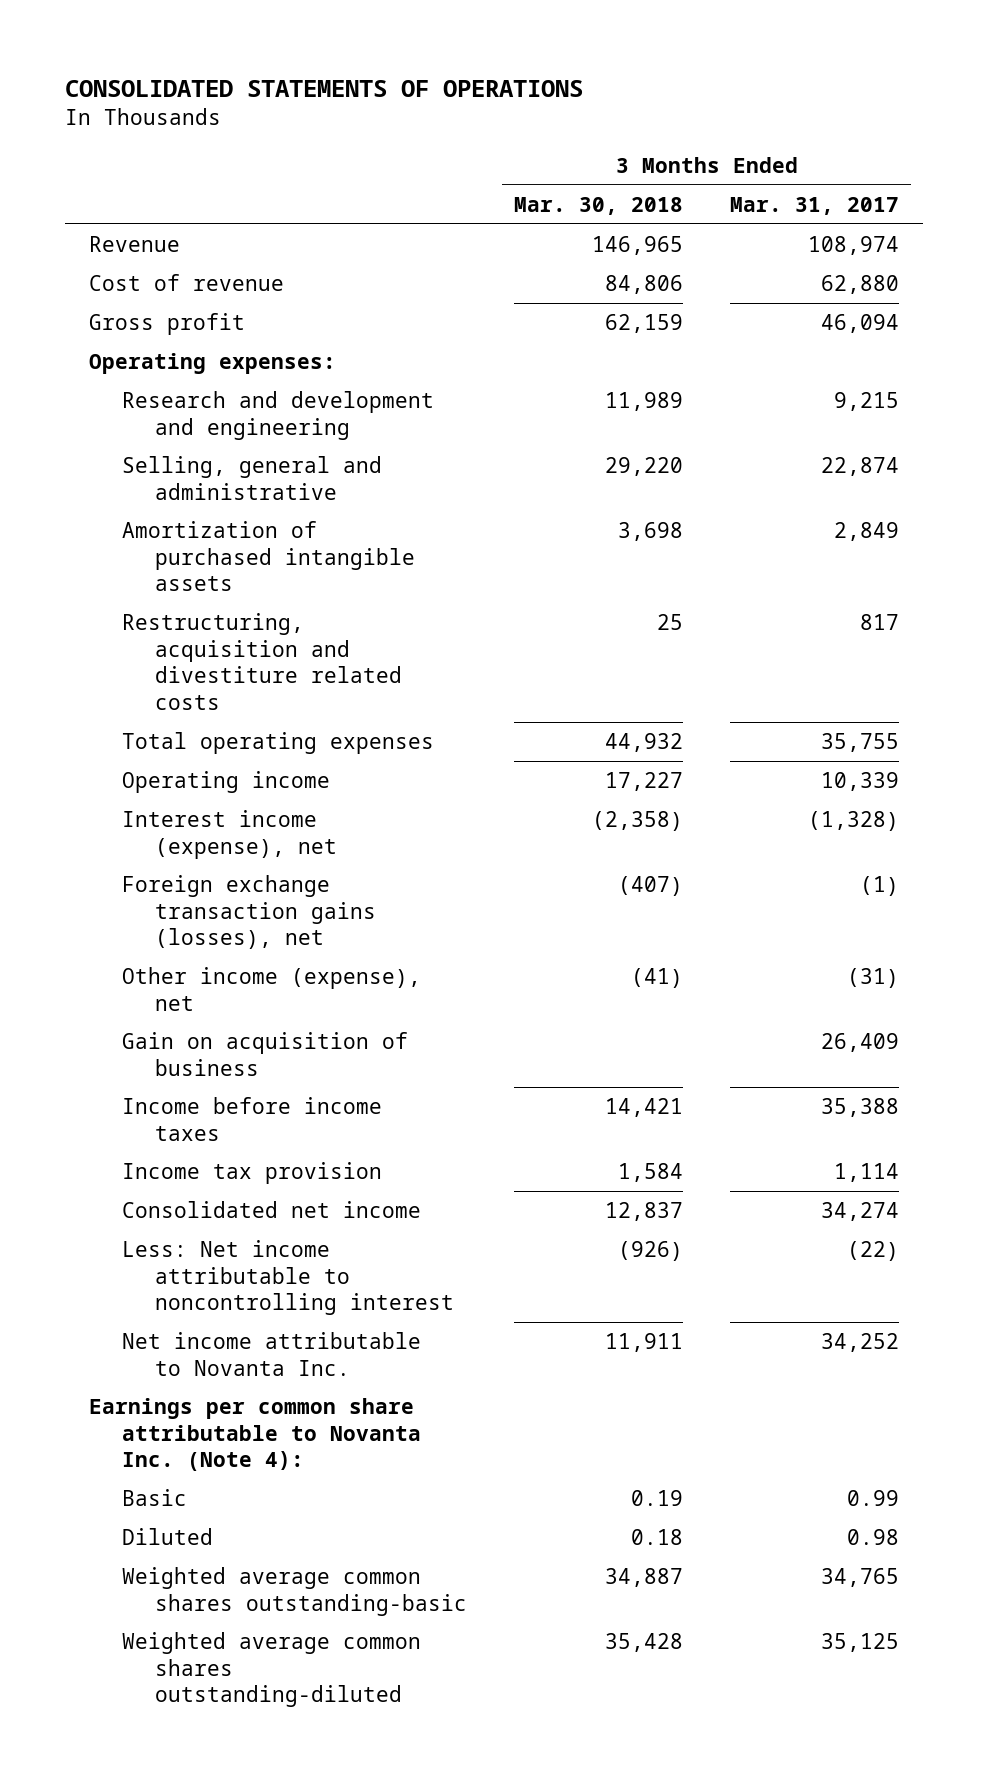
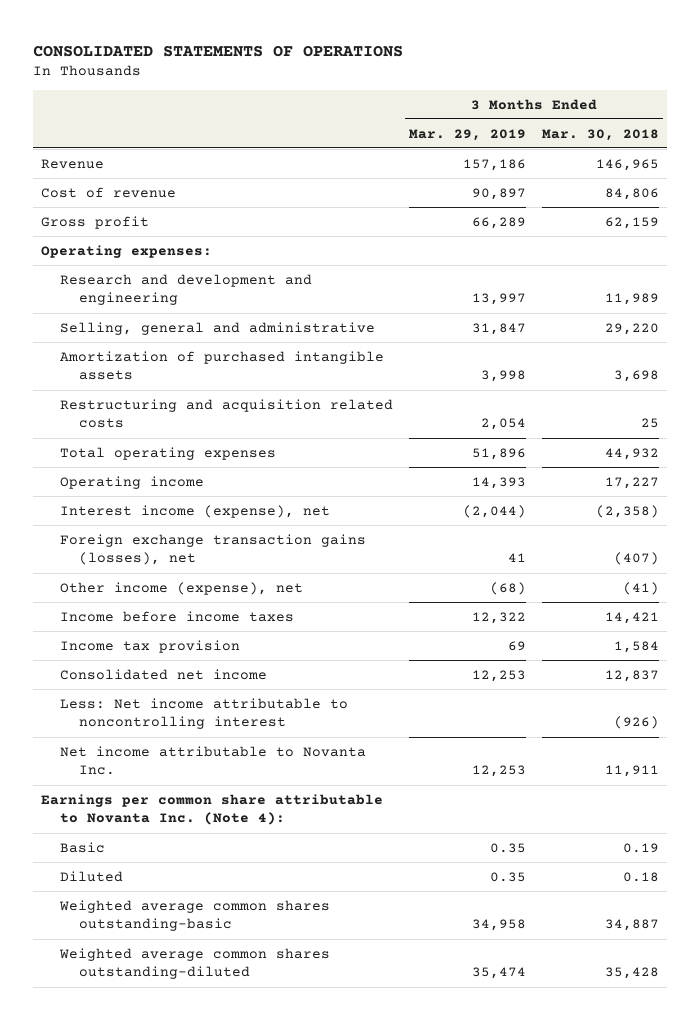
[730,196,900,215] Mar. 31, 2017 -> none
none -> [409,128,527,141] Mar. 29, 2019
[121,612,403,710] Restructuring, acquisition and divestiture related costs -> [60,398,394,429] Restructuring and acquisition related costs
[121,1031,408,1076] Gain on acquisition of business -> none

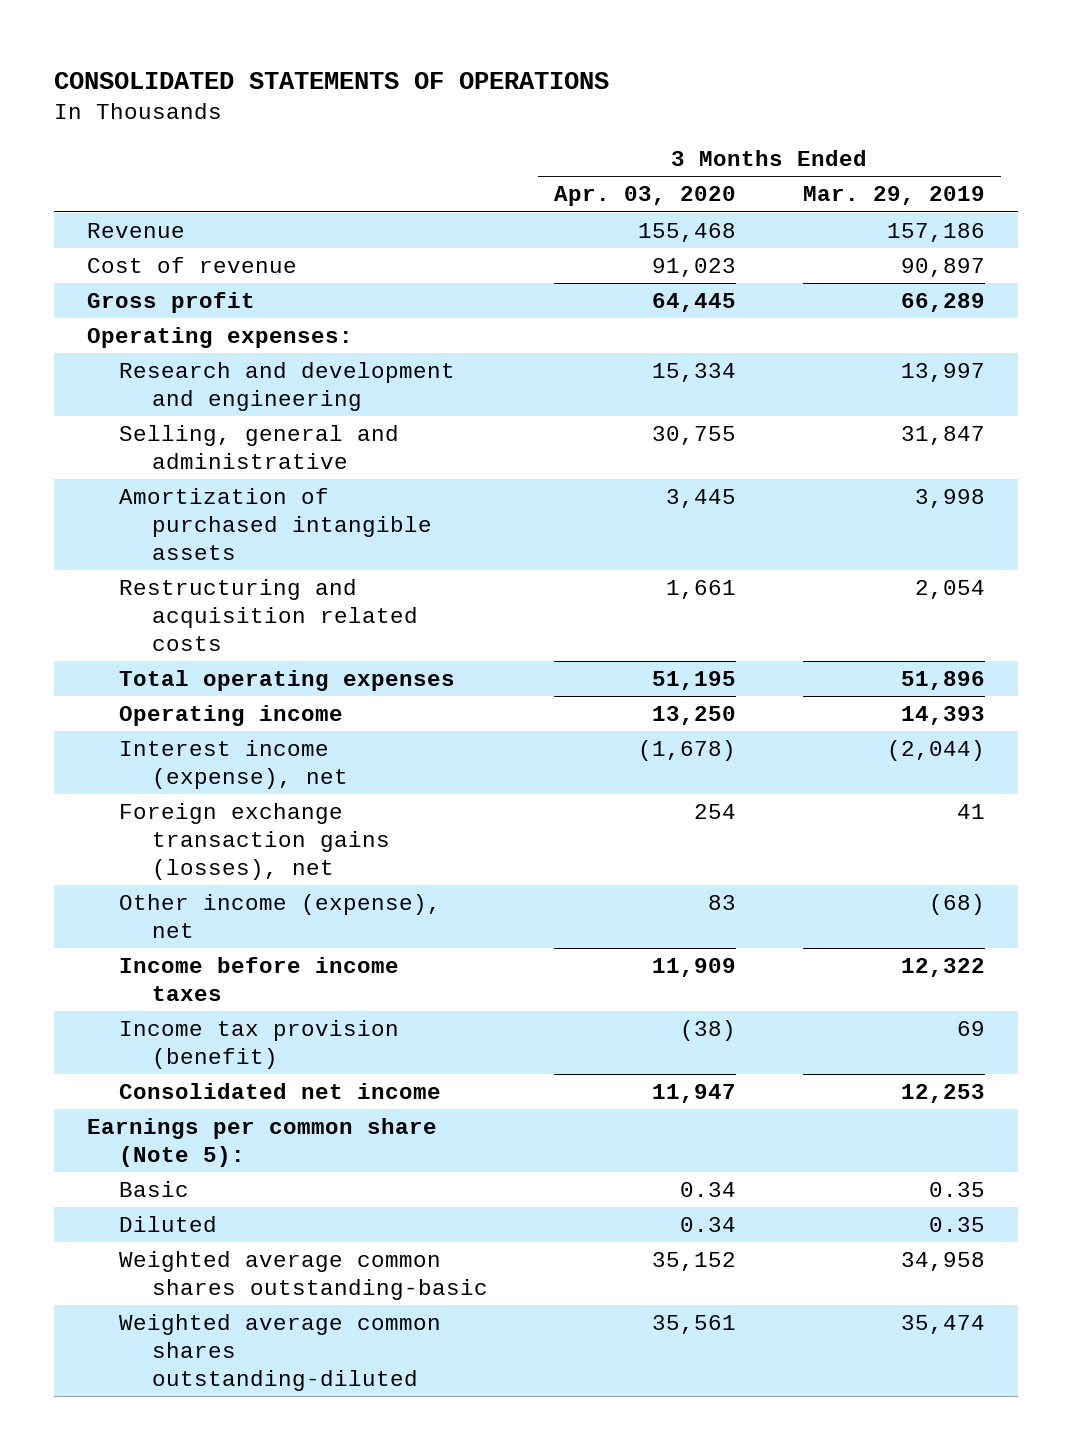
[542,128,660,141] Mar. 30, 2018 -> none
none -> [554,186,737,207] Apr. 03, 2020
[60,639,241,653] Income tax provision -> [119,1019,400,1070] Income tax provision (benefit)
[60,697,349,730] Less: Net income attributable to noncontrolling interest -> none
[60,745,367,776] Net income attributable to Novanta Inc. -> none
[40,793,383,826] Earnings per common share attributable to Novanta Inc. (Note 4): -> [87,1117,438,1168] Earnings per common share (Note 5):

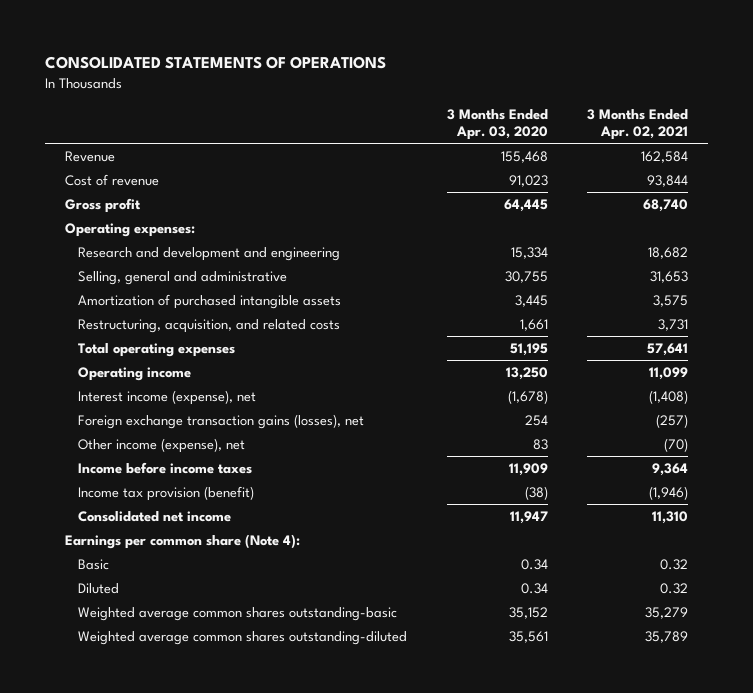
[802,186,985,206] Mar. 29, 2019 -> none
none -> [587,108,689,141] 3 Months Ended Apr. 02, 2021
[119,578,418,652] Restructuring and acquisition related costs -> [78,318,341,333] Restructuring, acquisition, and related costs
[87,1117,438,1168] Earnings per common share (Note 5): -> [65,533,301,549] Earnings per common share (Note 4):

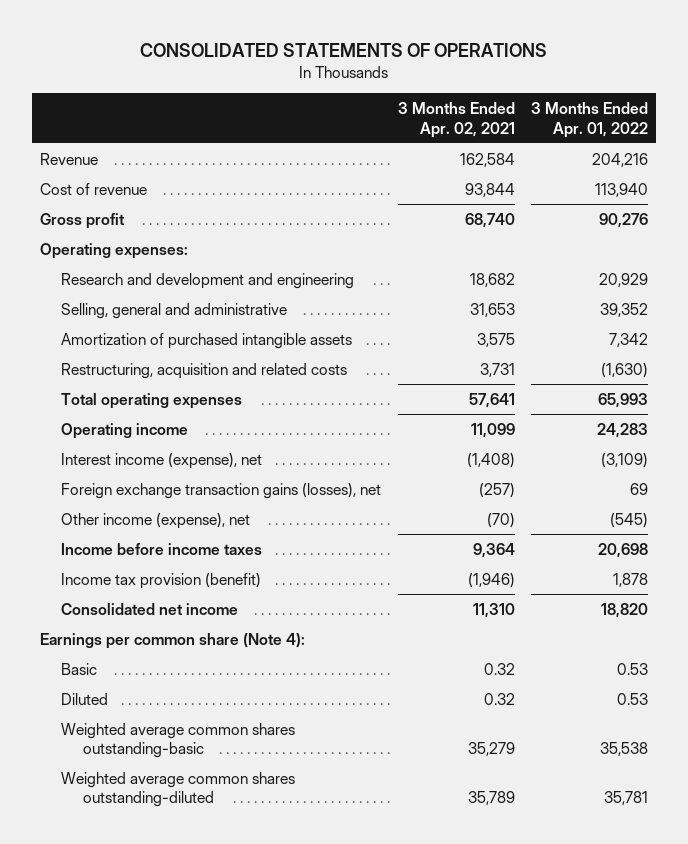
[446,108,548,141] 3 Months Ended Apr. 03, 2020 -> none
none -> [530,102,648,138] 3 Months Ended Apr. 01, 2022
[78,318,341,333] Restructuring, acquisition, and related costs -> [61,362,348,379] Restructuring, acquisition and related costs

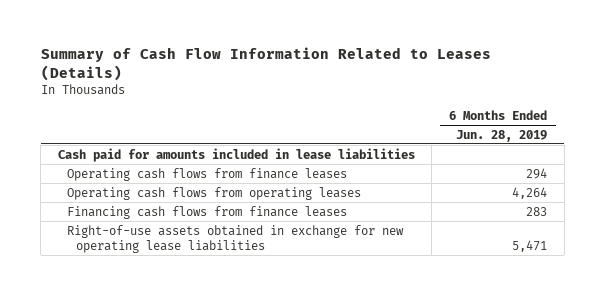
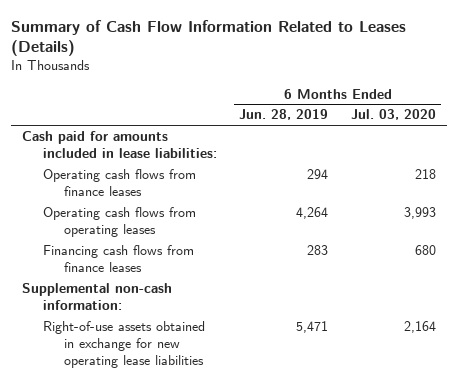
none -> [350,109,436,121] Jul. 03, 2020
[57,147,415,162] Cash paid for amounts included in lease liabilities -> [22,131,218,159] Cash paid for amounts included in lease liabilities:
none -> [22,283,173,311] Supplemental non-cash information:

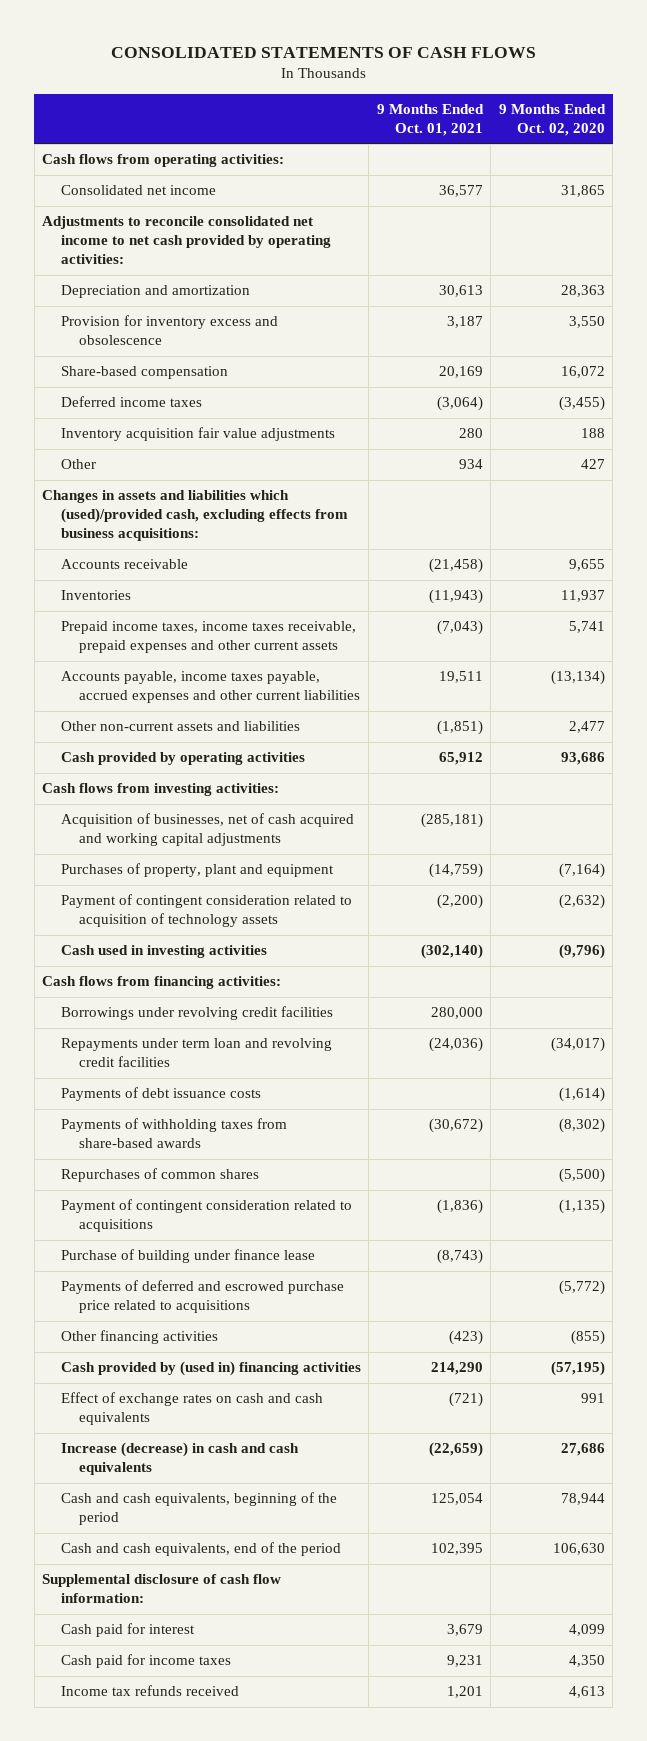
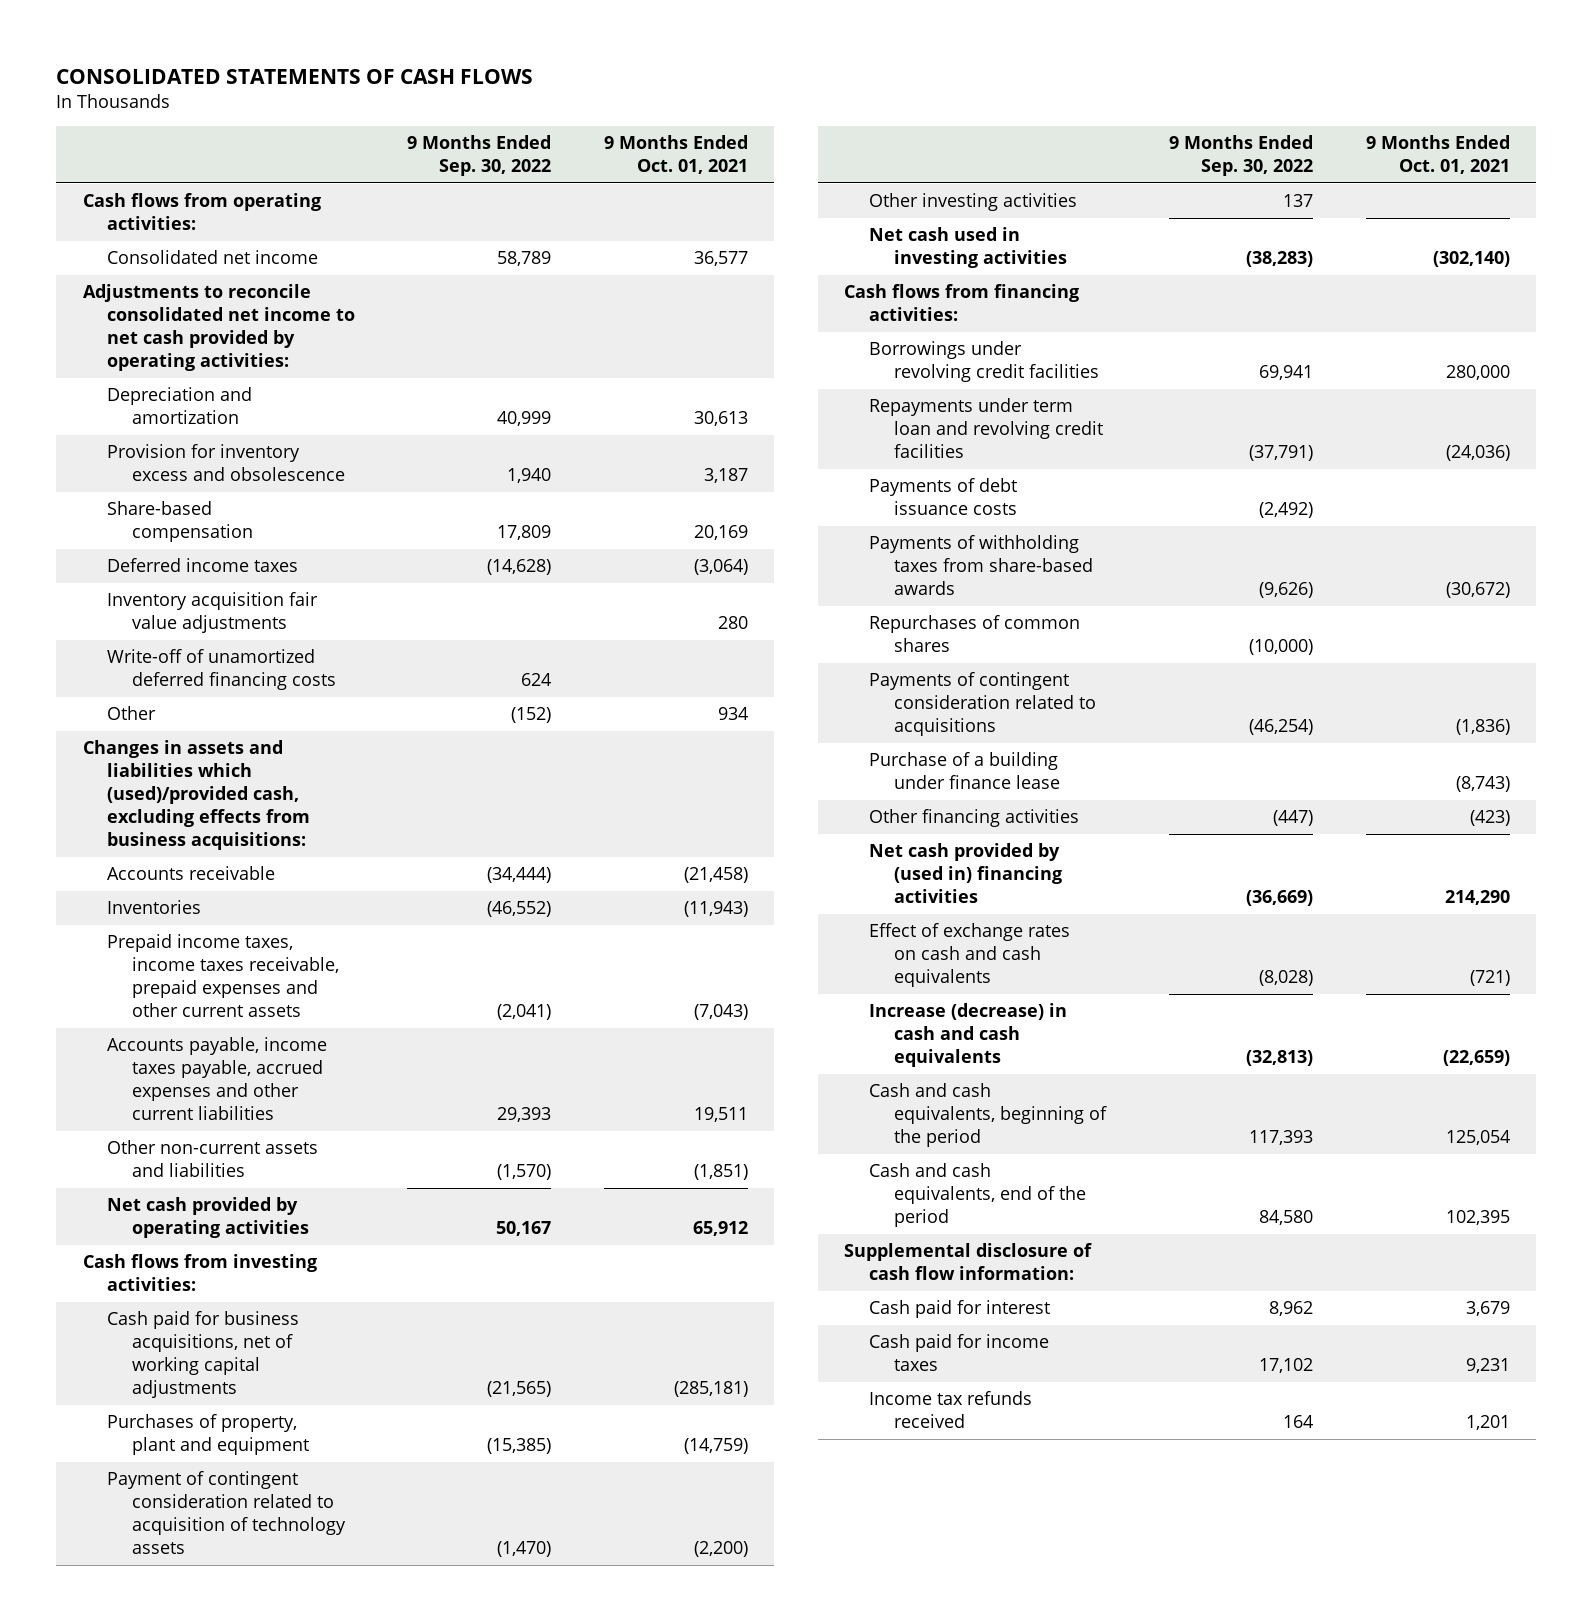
[498,104,606,136] 9 Months Ended Oct. 02, 2020 -> none
none -> [407,134,552,176] 9 Months Ended Sep. 30, 2022
none -> [107,649,336,691] Write-off of unamortized deferred financing costs
[60,752,305,766] Cash provided by operating activities -> [107,1197,309,1239] Net cash provided by operating activities
[60,813,354,847] Acquisition of businesses, net of cash acquired and working capital adjustments -> [107,1311,300,1399] Cash paid for business acquisitions, net of working capital adjustments
none -> [869,193,1078,212] Other investing activities
[60,945,267,959] Cash used in investing activities -> [869,227,1067,269] Net cash used in investing activities
[60,1280,344,1314] Payments of deferred and escrowed purchase price related to acquisitions -> none
[60,1199,352,1233] Payment of contingent consideration related to acquisitions -> [869,672,1096,737] Payments of contingent consideration related to acquisitions
[60,1249,315,1264] Purchase of building under finance lease -> [869,752,1060,790] Purchase of a building under finance lease
[60,1361,361,1377] Cash provided by (used in) financing activities -> [869,843,1062,904] Net cash provided by (used in) financing activities

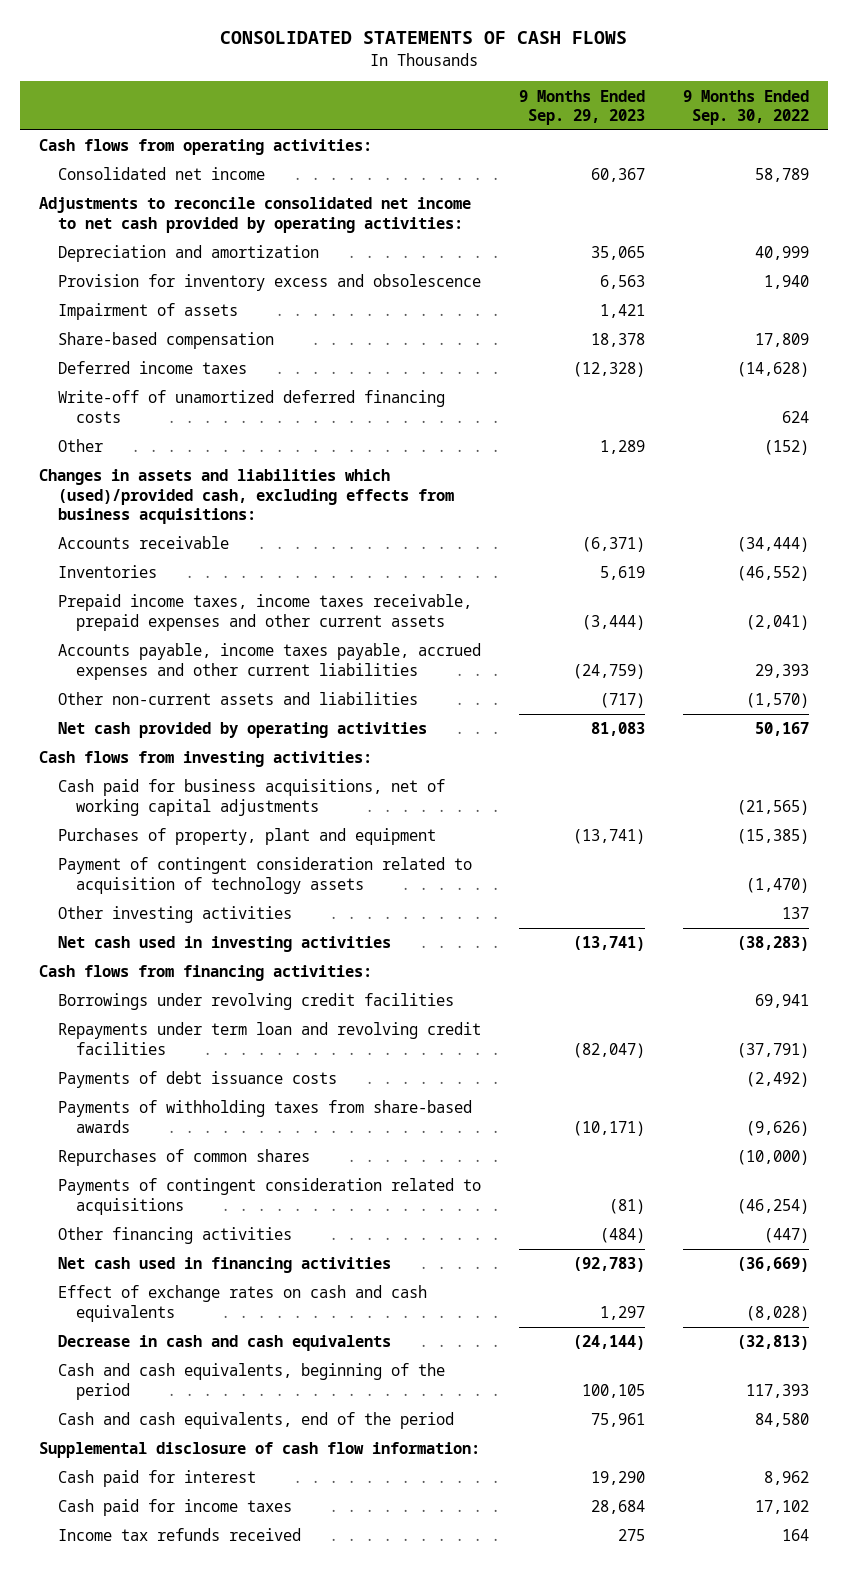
[603,134,748,174] 9 Months Ended Oct. 01, 2021 -> none
none -> [518,89,645,125] 9 Months Ended Sep. 29, 2023
none -> [57,303,238,321] Impairment of assets
[107,592,319,634] Inventory acquisition fair value adjustments -> none
[869,752,1060,790] Purchase of a building under finance lease -> none
[869,843,1062,904] Net cash provided by (used in) financing activities -> [57,1257,391,1274] Net cash used in financing activities
[869,1003,1068,1068] Increase (decrease) in cash and cash equivalents -> [57,1335,391,1352] Decrease in cash and cash equivalents

